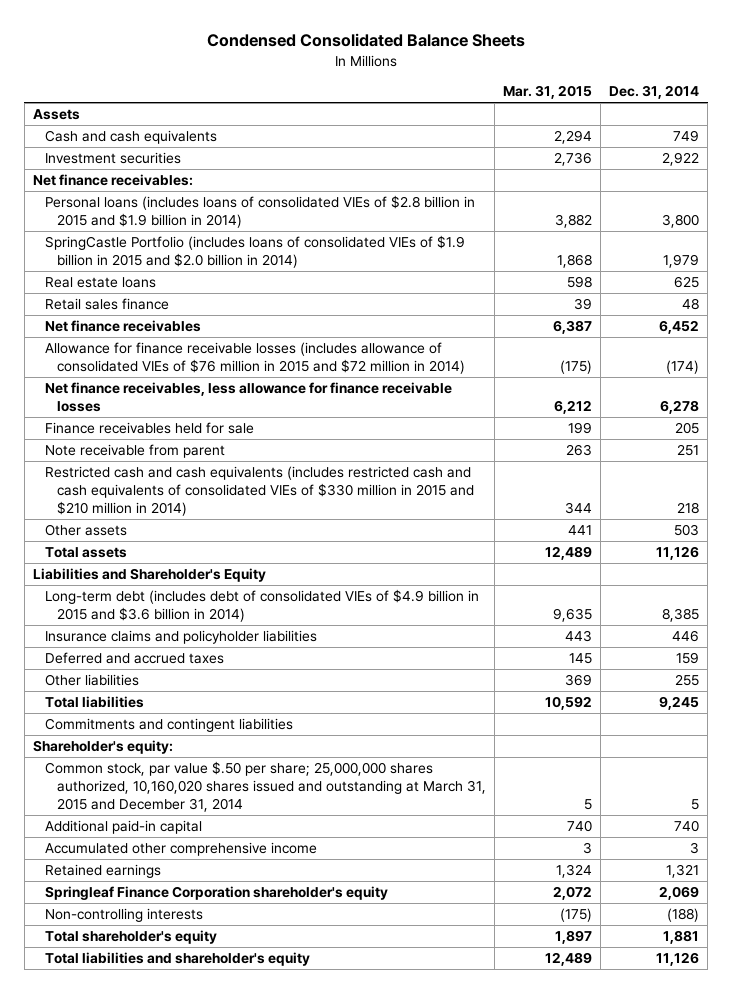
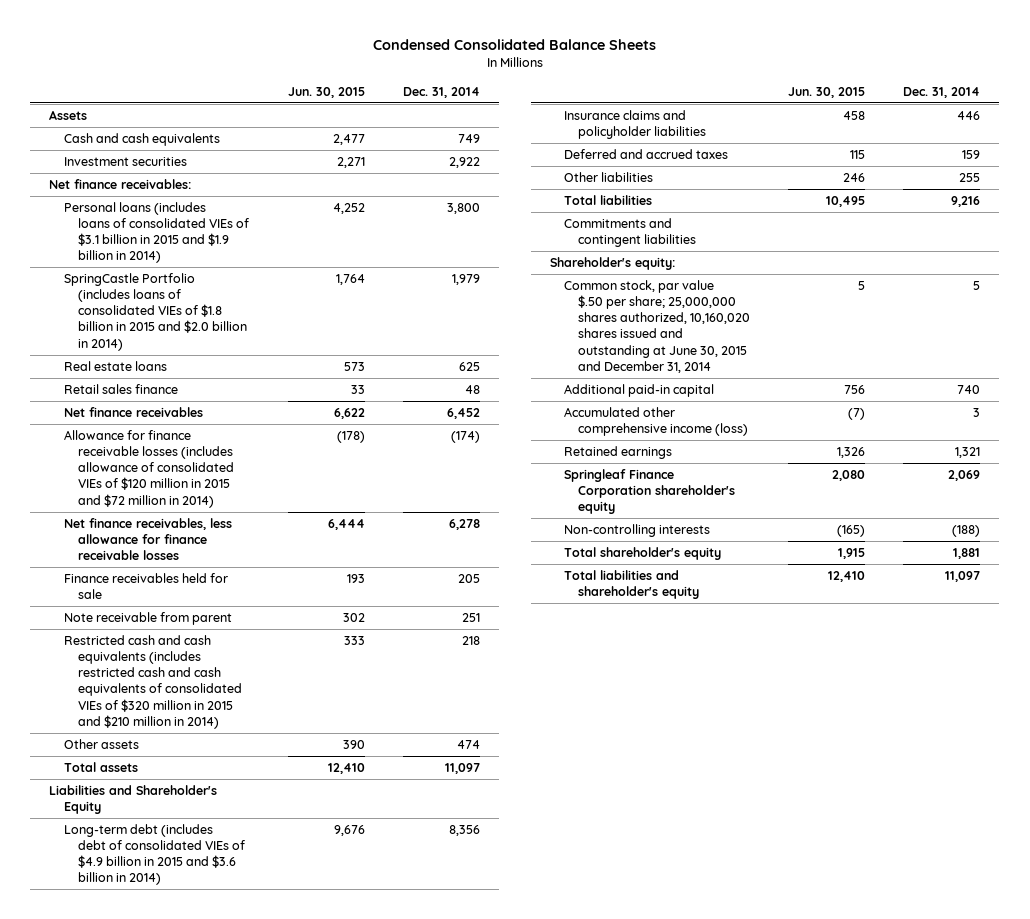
[503,85,593,100] Mar. 31, 2015 -> none
none -> [287,87,365,99] Jun. 30, 2015
[45,195,476,229] Personal loans (includes loans of consolidated VIEs of $2.8 billion in 2015 and $1.9 billion in 2014) -> [63,201,249,264] Personal loans (includes loans of consolidated VIEs of $3.1 billion in 2015 and $1.9 billion in 2014)
[45,235,466,269] SpringCastle Portfolio (includes loans of consolidated VIEs of $1.9 billion in 2015 and $2.0 billion in 2014) -> [63,272,247,351] SpringCastle Portfolio (includes loans of consolidated VIEs of $1.8 billion in 2015 and $2.0 billion in 2014)
[45,342,466,375] Allowance for finance receivable losses (includes allowance of consolidated VIEs of $76 million in 2015 and $72 million in 2014) -> [63,429,234,508] Allowance for finance receivable losses (includes allowance of consolidated VIEs of $120 million in 2015 and $72 million in 2014)
[45,466,475,516] Restricted cash and cash equivalents (includes restricted cash and cash equivalents of consolidated VIEs of $330 million in 2015 and $210 million in 2014) -> [63,634,242,729] Restricted cash and cash equivalents (includes restricted cash and cash equivalents of consolidated VIEs of $320 million in 2015 and $210 million in 2014)
[674,524,700,537] 503 -> [457,739,481,749] 474
[656,546,700,561] 11,126 -> [445,762,481,774] 11,097
[662,608,700,623] 8,385 -> [449,824,481,836] 8,356
[659,696,700,711] 9,245 -> [951,195,981,207] 9,216
[45,761,487,812] Common stock, par value $.50 per share; 25,000,000 shares authorized, 10,160,020 shares issued and outstanding at March 31, 2015 and December 31, 2014 -> [564,279,751,373] Common stock, par value $.50 per share; 25,000,000 shares authorized, 10,160,020 shares issued and outstanding at June 30, 2015 and December 31, 2014
[45,842,318,857] Accumulated other comprehensive income -> [564,406,749,437] Accumulated other comprehensive income (loss)
[656,952,700,967] 11,126 -> [945,570,981,582] 11,097

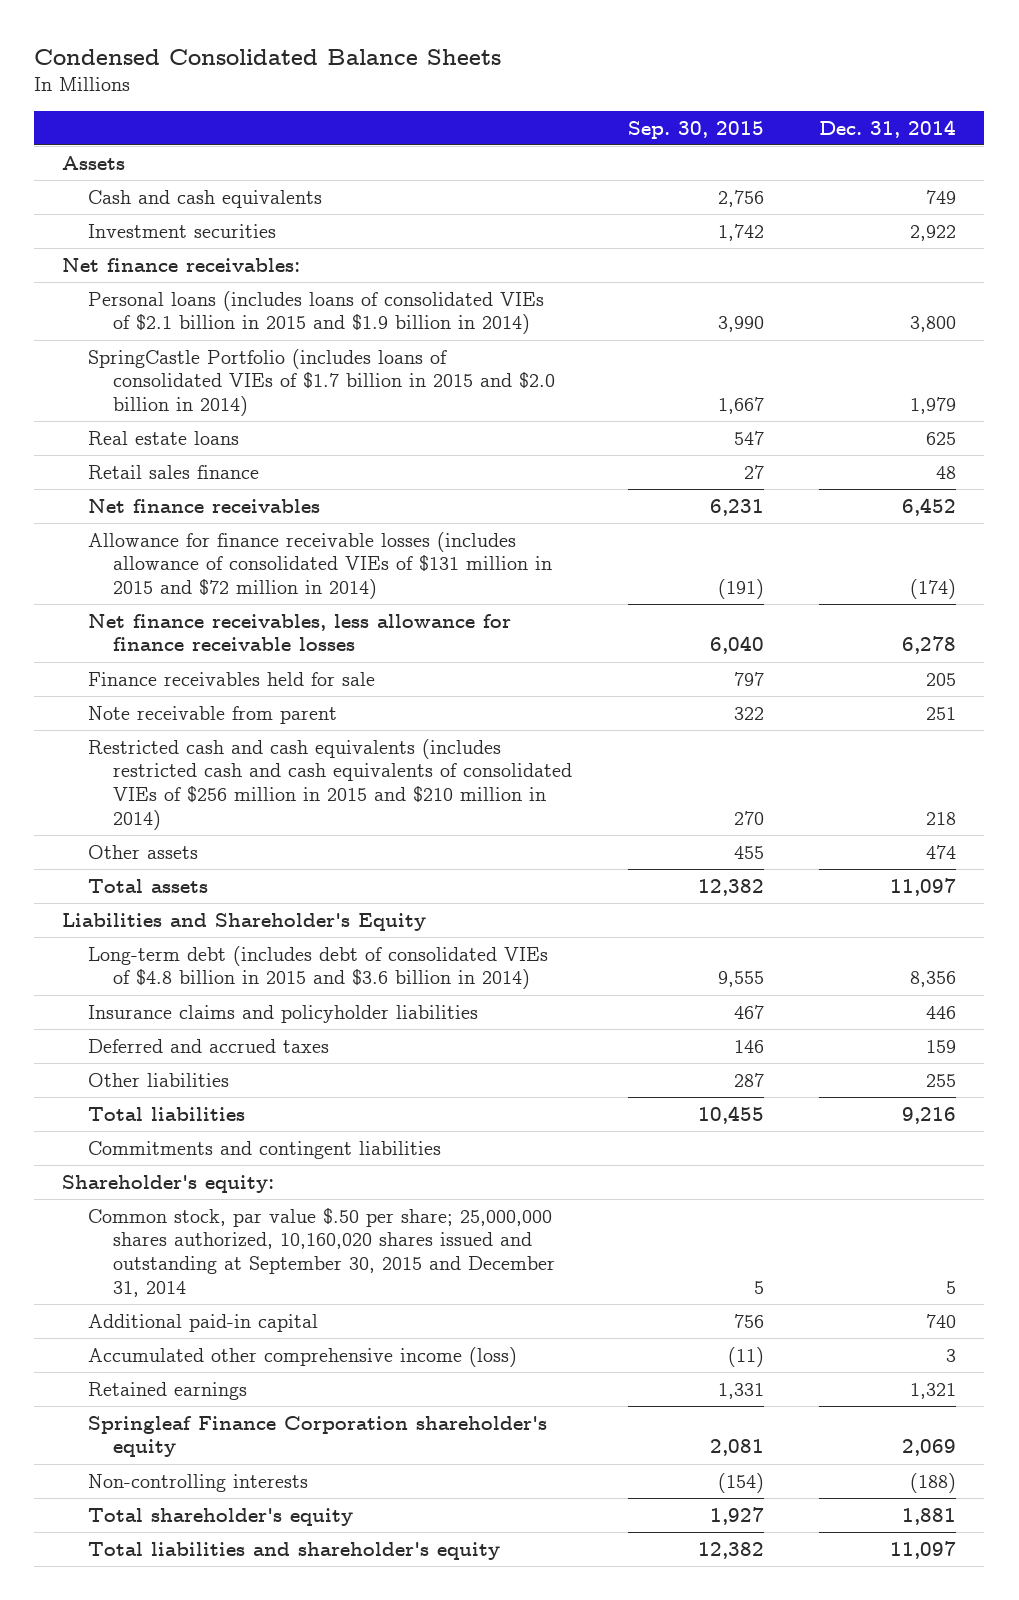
[287,87,365,99] Jun. 30, 2015 -> none
none -> [627,120,764,139] Sep. 30, 2015
[63,201,249,264] Personal loans (includes loans of consolidated VIEs of $3.1 billion in 2015 and $1.9 billion in 2014) -> [87,290,544,335] Personal loans (includes loans of consolidated VIEs of $2.1 billion in 2015 and $1.9 billion in 2014)
[63,272,247,351] SpringCastle Portfolio (includes loans of consolidated VIEs of $1.8 billion in 2015 and $2.0 billion in 2014) -> [87,348,555,417] SpringCastle Portfolio (includes loans of consolidated VIEs of $1.7 billion in 2015 and $2.0 billion in 2014)
[63,429,234,508] Allowance for finance receivable losses (includes allowance of consolidated VIEs of $120 million in 2015 and $72 million in 2014) -> [87,531,552,600] Allowance for finance receivable losses (includes allowance of consolidated VIEs of $131 million in 2015 and $72 million in 2014)
[63,634,242,729] Restricted cash and cash equivalents (includes restricted cash and cash equivalents of consolidated VIEs of $320 million in 2015 and $210 million in 2014) -> [87,738,572,830] Restricted cash and cash equivalents (includes restricted cash and cash equivalents of consolidated VIEs of $256 million in 2015 and $210 million in 2014)
[63,823,245,886] Long-term debt (includes debt of consolidated VIEs of $4.9 billion in 2015 and $3.6 billion in 2014) -> [87,945,548,990] Long-term debt (includes debt of consolidated VIEs of $4.8 billion in 2015 and $3.6 billion in 2014)
[564,279,751,373] Common stock, par value $.50 per share; 25,000,000 shares authorized, 10,160,020 shares issued and outstanding at June 30, 2015 and December 31, 2014 -> [87,1207,555,1297] Common stock, par value $.50 per share; 25,000,000 shares authorized, 10,160,020 shares issued and outstanding at September 30, 2015 and December 31, 2014

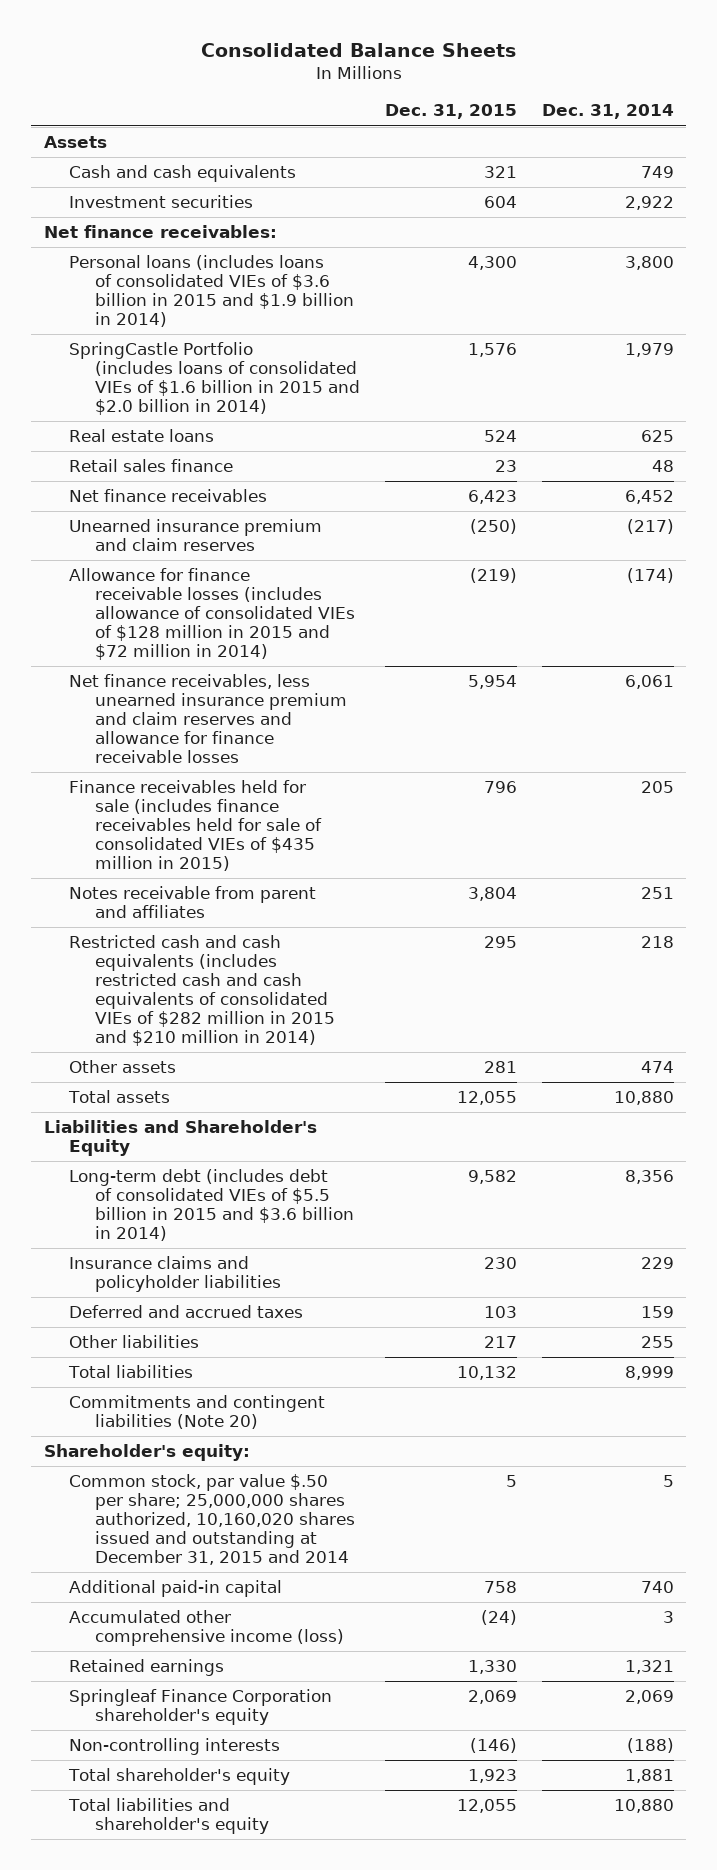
[34,48,502,65] Condensed Consolidated Balance Sheets -> [200,42,516,57] Consolidated Balance Sheets
[627,120,764,139] Sep. 30, 2015 -> none
none -> [385,104,518,120] Dec. 31, 2015
[87,290,544,335] Personal loans (includes loans of consolidated VIEs of $2.1 billion in 2015 and $1.9 billion in 2014) -> [69,255,355,328] Personal loans (includes loans of consolidated VIEs of $3.6 billion in 2015 and $1.9 billion in 2014)
[87,348,555,417] SpringCastle Portfolio (includes loans of consolidated VIEs of $1.7 billion in 2015 and $2.0 billion in 2014) -> [69,342,361,416] SpringCastle Portfolio (includes loans of consolidated VIEs of $1.6 billion in 2015 and $2.0 billion in 2014)
none -> [69,519,323,552] Unearned insurance premium and claim reserves
[87,531,552,600] Allowance for finance receivable losses (includes allowance of consolidated VIEs of $131 million in 2015 and $72 million in 2014) -> [69,568,356,661] Allowance for finance receivable losses (includes allowance of consolidated VIEs of $128 million in 2015 and $72 million in 2014)
[87,613,511,652] Net finance receivables, less allowance for finance receivable losses -> [69,674,348,764] Net finance receivables, less unearned insurance premium and claim reserves and allowance for finance receivable losses
[902,636,957,655] 6,278 -> [624,675,674,690] 6,061
[87,671,375,686] Finance receivables held for sale -> [69,780,323,872] Finance receivables held for sale (includes finance receivables held for sale of consolidated VIEs of $435 million in 2015)
[87,705,337,724] Note receivable from parent -> [69,886,317,919] Notes receivable from parent and affiliates
[87,738,572,830] Restricted cash and cash equivalents (includes restricted cash and cash equivalents of consolidated VIEs of $256 million in 2015 and $210 million in 2014) -> [69,935,336,1047] Restricted cash and cash equivalents (includes restricted cash and cash equivalents of consolidated VIEs of $282 million in 2015 and $210 million in 2014)
[890,877,957,896] 11,097 -> [613,1091,674,1106] 10,880
[87,945,548,990] Long-term debt (includes debt of consolidated VIEs of $4.8 billion in 2015 and $3.6 billion in 2014) -> [69,1169,355,1242] Long-term debt (includes debt of consolidated VIEs of $5.5 billion in 2015 and $3.6 billion in 2014)
[926,1005,957,1019] 446 -> [640,1257,674,1270] 229
[902,1106,957,1124] 9,216 -> [624,1366,674,1381] 8,999
[87,1140,441,1159] Commitments and contingent liabilities -> [69,1395,326,1430] Commitments and contingent liabilities (Note 20)
[87,1207,555,1297] Common stock, par value $.50 per share; 25,000,000 shares authorized, 10,160,020 shares issued and outstanding at September 30, 2015 and December 31, 2014 -> [69,1474,356,1566] Common stock, par value $.50 per share; 25,000,000 shares authorized, 10,160,020 shares issued and outstanding at December 31, 2015 and 2014
[890,1540,957,1559] 11,097 -> [613,1799,674,1814] 10,880

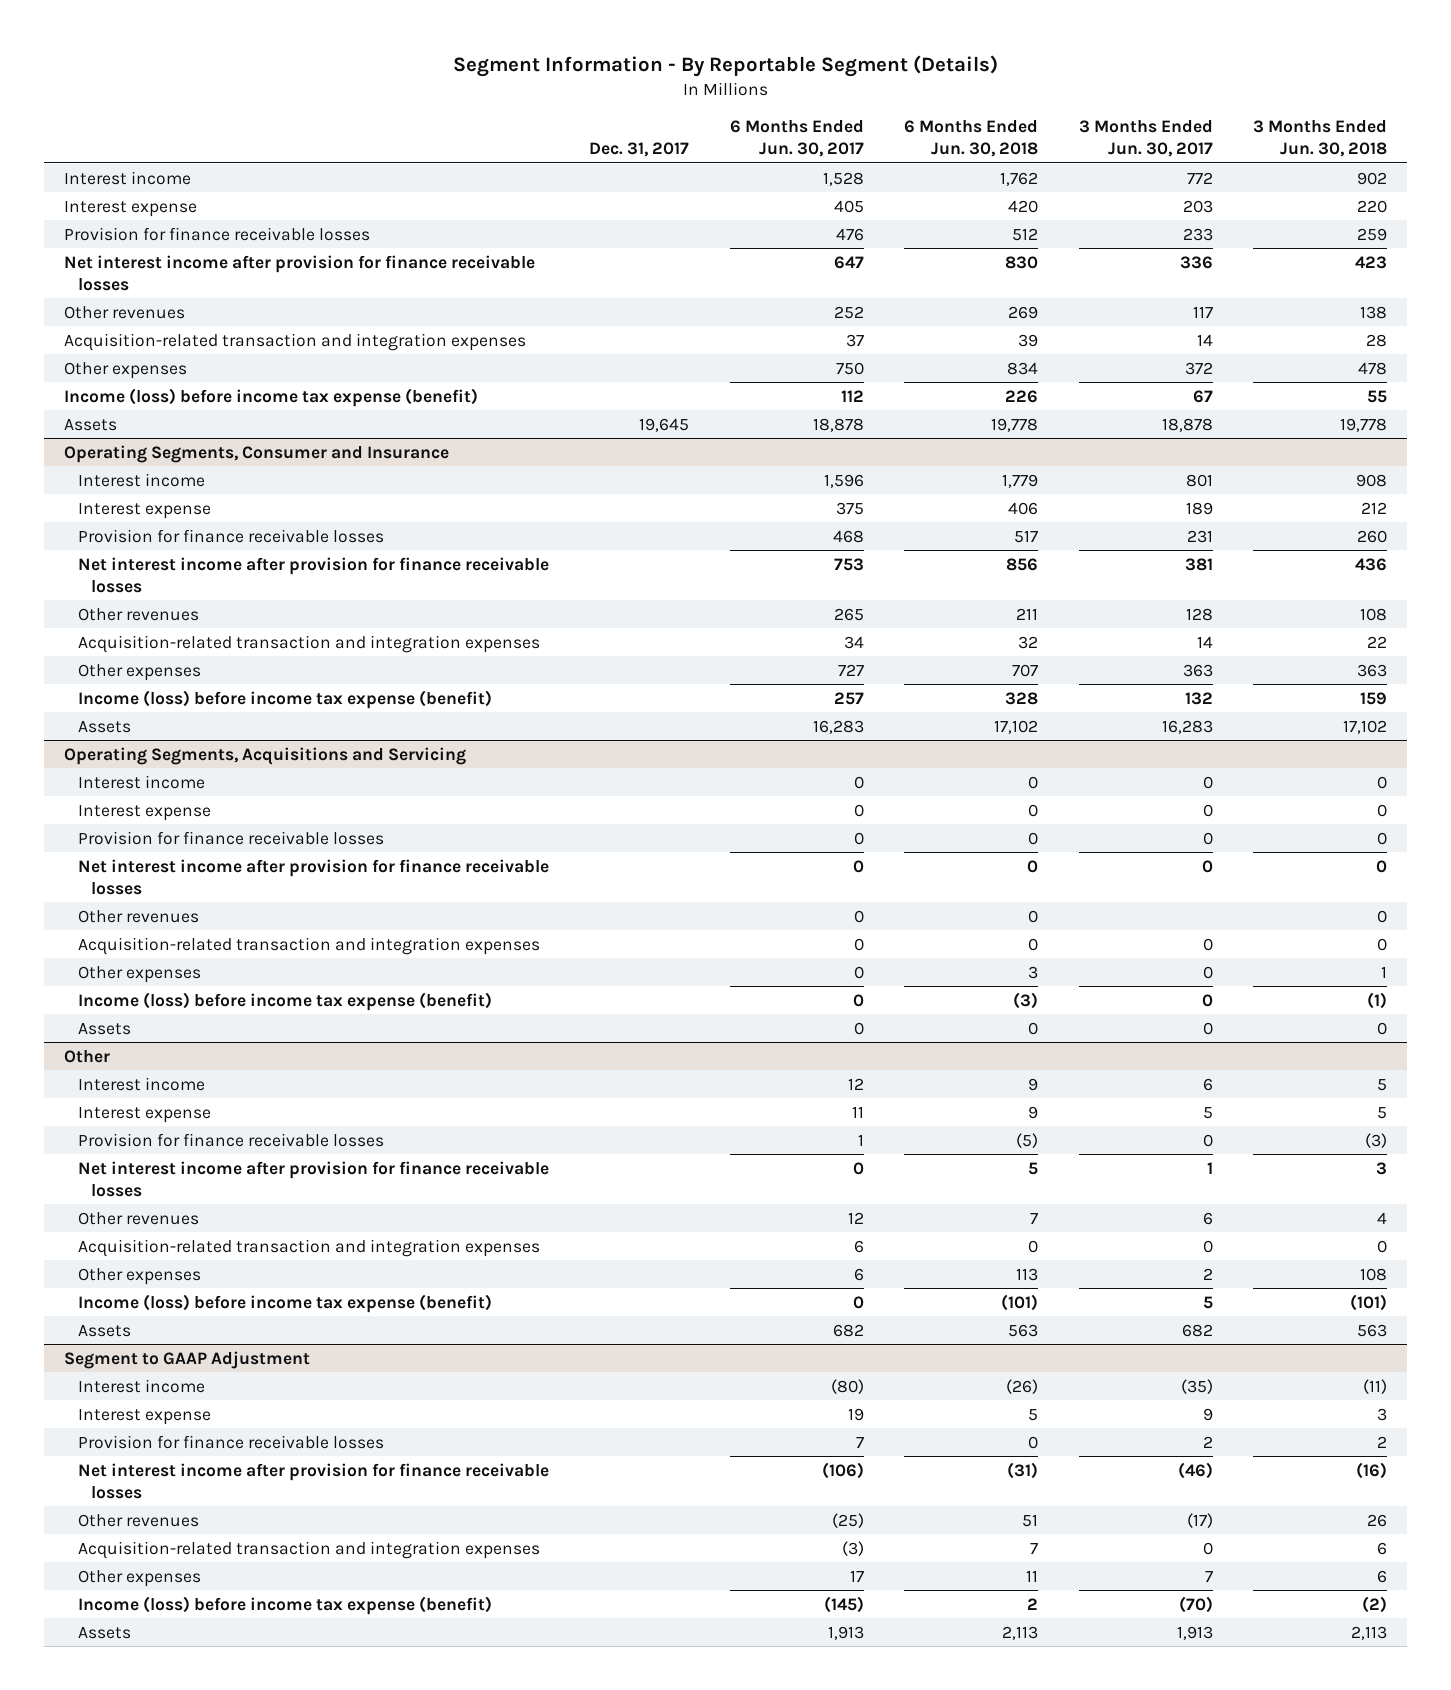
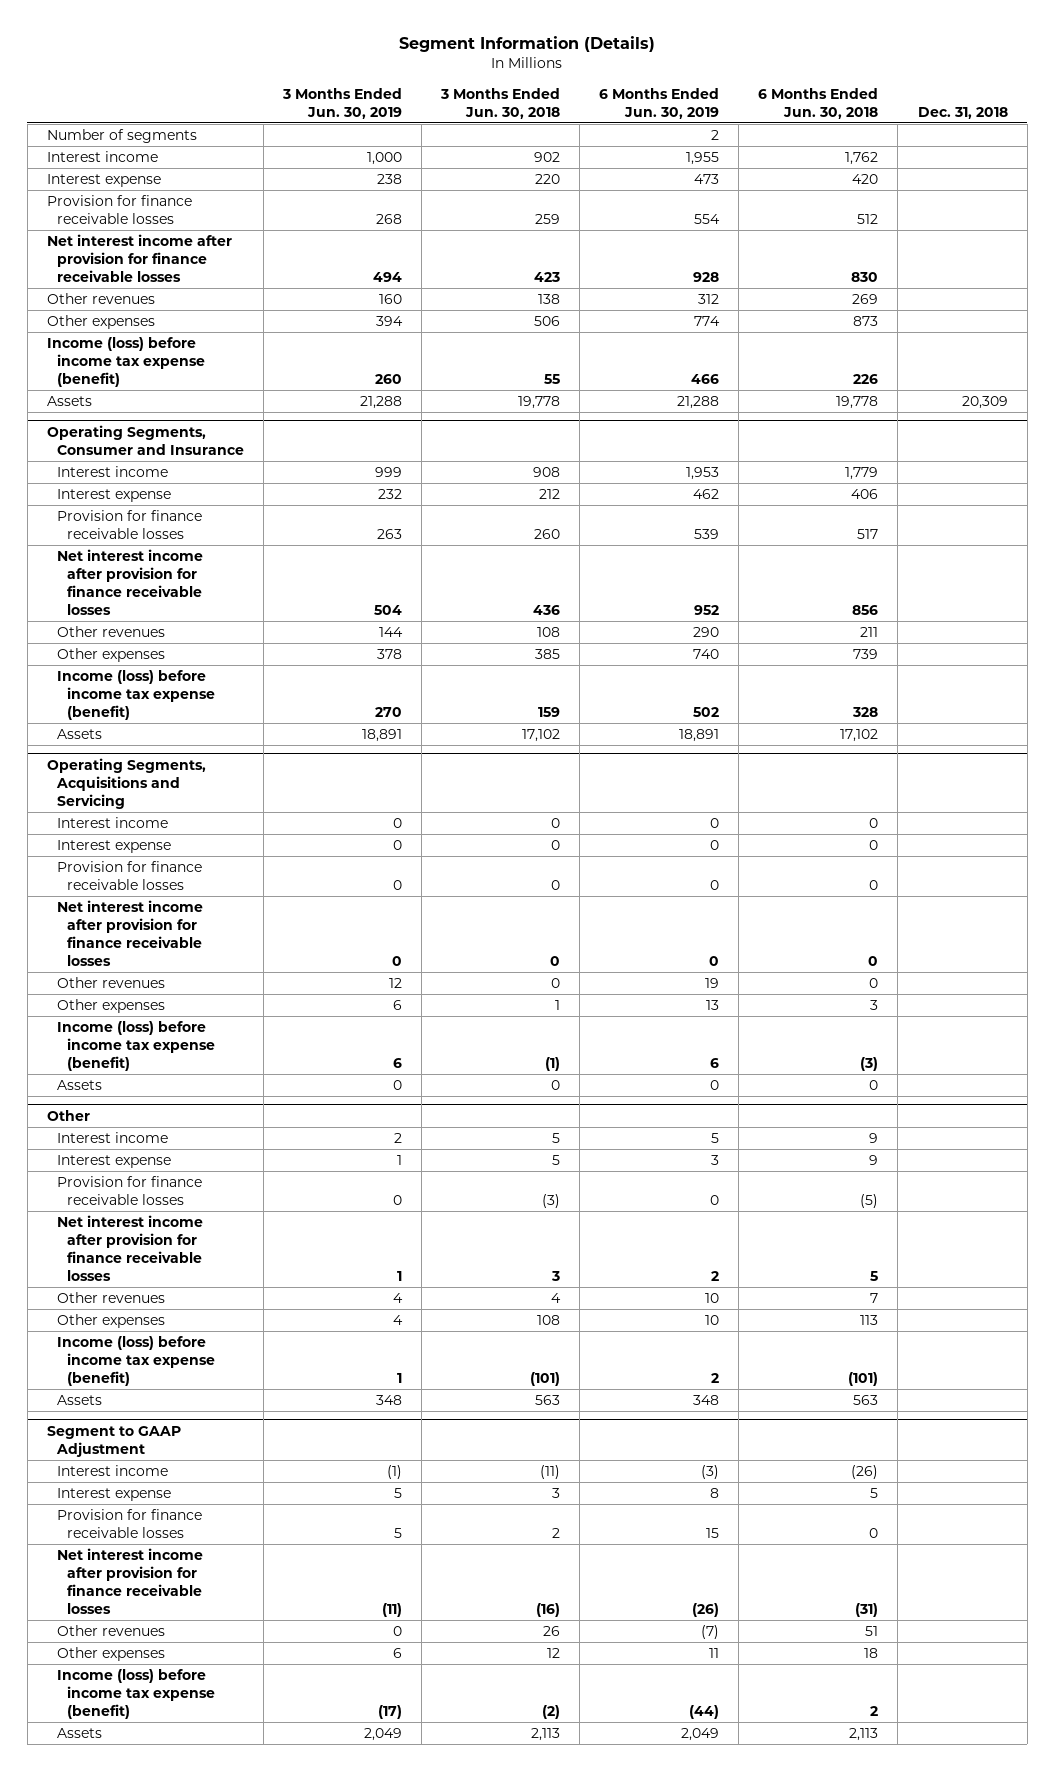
[452,55,998,78] Segment Information - By Reportable Segment (Details) -> [399,36,656,53] Segment Information (Details)
[589,142,690,158] Dec. 31, 2017 -> none
[729,120,864,158] 6 Months Ended Jun. 30, 2017 -> none
[1078,120,1213,158] 3 Months Ended Jun. 30, 2017 -> none
none -> [282,87,403,119] 3 Months Ended Jun. 30, 2019
none -> [599,87,720,119] 6 Months Ended Jun. 30, 2019
none -> [917,106,1008,119] Dec. 31, 2018
none -> [47,129,198,144] Number of segments
[64,332,527,351] Acquisition-related transaction and integration expenses -> none
[1007,361,1039,375] 834 -> [853,316,879,327] 873
[1358,361,1388,375] 478 -> [534,316,561,327] 506
[77,634,540,653] Acquisition-related transaction and integration expenses -> none
[1012,663,1039,677] 707 -> [853,649,879,660] 739
[1357,663,1388,677] 363 -> [535,649,561,660] 385
[77,936,540,955] Acquisition-related transaction and integration expenses -> none
[77,1238,540,1257] Acquisition-related transaction and integration expenses -> none
[77,1540,540,1559] Acquisition-related transaction and integration expenses -> none
[1026,1569,1039,1582] 11 -> [864,1648,879,1659] 18
[1377,1569,1388,1583] 6 -> [547,1648,561,1659] 12

